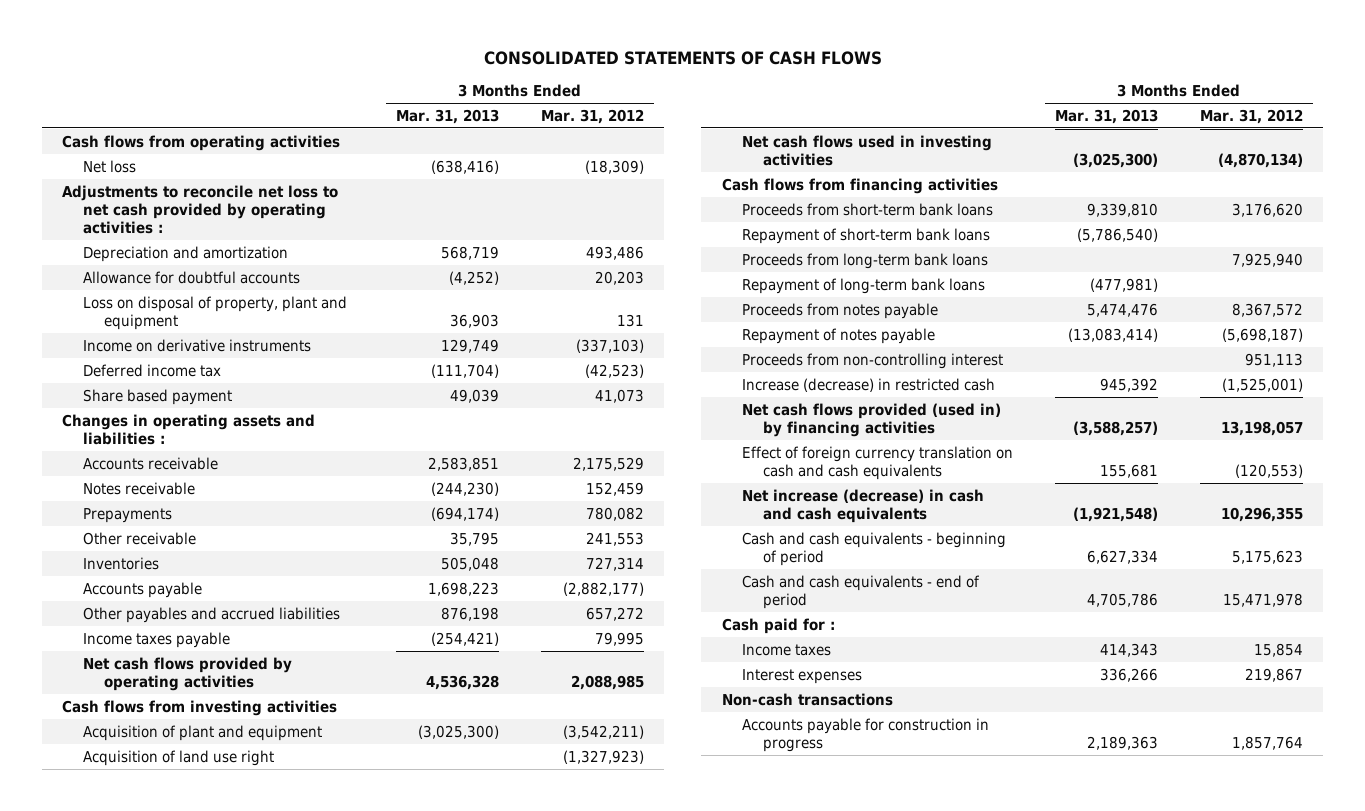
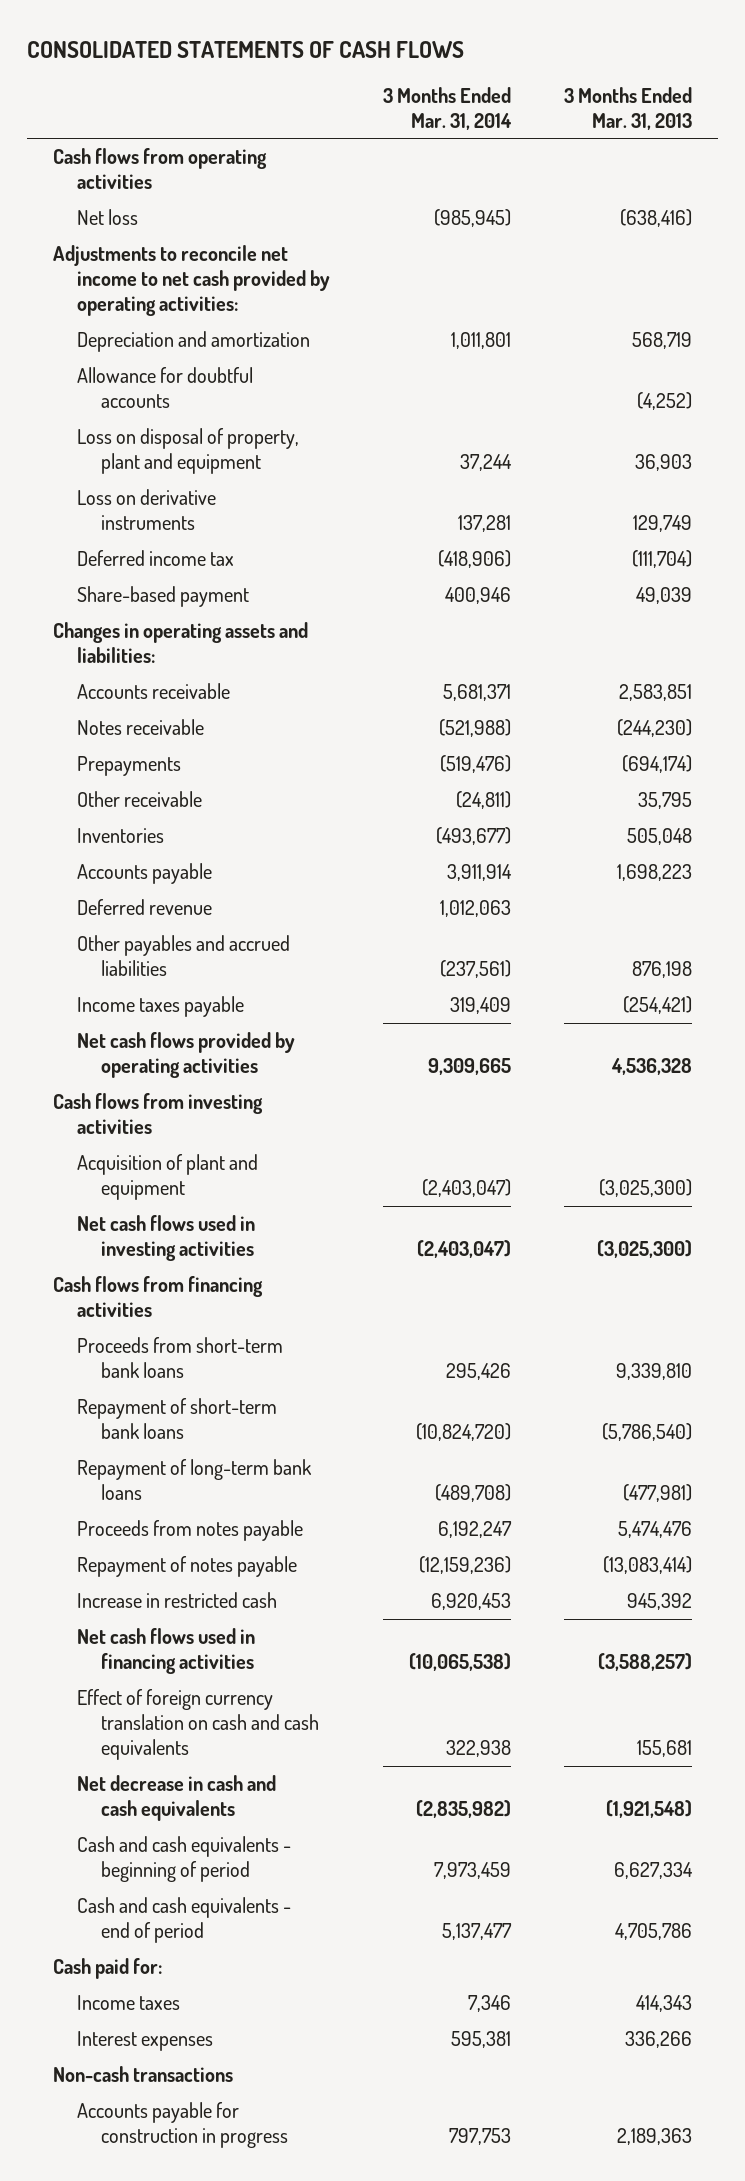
[540,108,644,124] Mar. 31, 2012 -> none
none -> [382,86,512,130] 3 Months Ended Mar. 31, 2014
[62,184,339,235] Adjustments to reconcile net loss to net cash provided by operating activities : -> [53,245,331,317] Adjustments to reconcile net income to net cash provided by operating activities:
[83,338,312,352] Income on derivative instruments -> [77,489,217,531] Loss on derivative instruments
[83,388,233,405] Share based payment -> [77,586,250,608] Share-based payment
[62,413,316,445] Changes in operating assets and liabilities : -> [53,622,309,664] Changes in operating assets and liabilities:
none -> [77,899,213,916] Deferred revenue
[83,749,275,766] Acquisition of land use right -> none
[742,252,989,269] Proceeds from long-term bank loans -> none
[742,352,1004,369] Proceeds from non-controlling interest -> none
[742,377,996,392] Increase (decrease) in restricted cash -> [77,1592,278,1609] Increase in restricted cash
[742,402,1002,437] Net cash flows provided (used in) by financing activities -> [77,1628,256,1675] Net cash flows used in financing activities
[742,488,985,523] Net increase (decrease) in cash and cash equivalents -> [77,1775,277,1822] Net decrease in cash and cash equivalents
[721,617,835,634] Cash paid for : -> [53,1958,163,1980] Cash paid for:

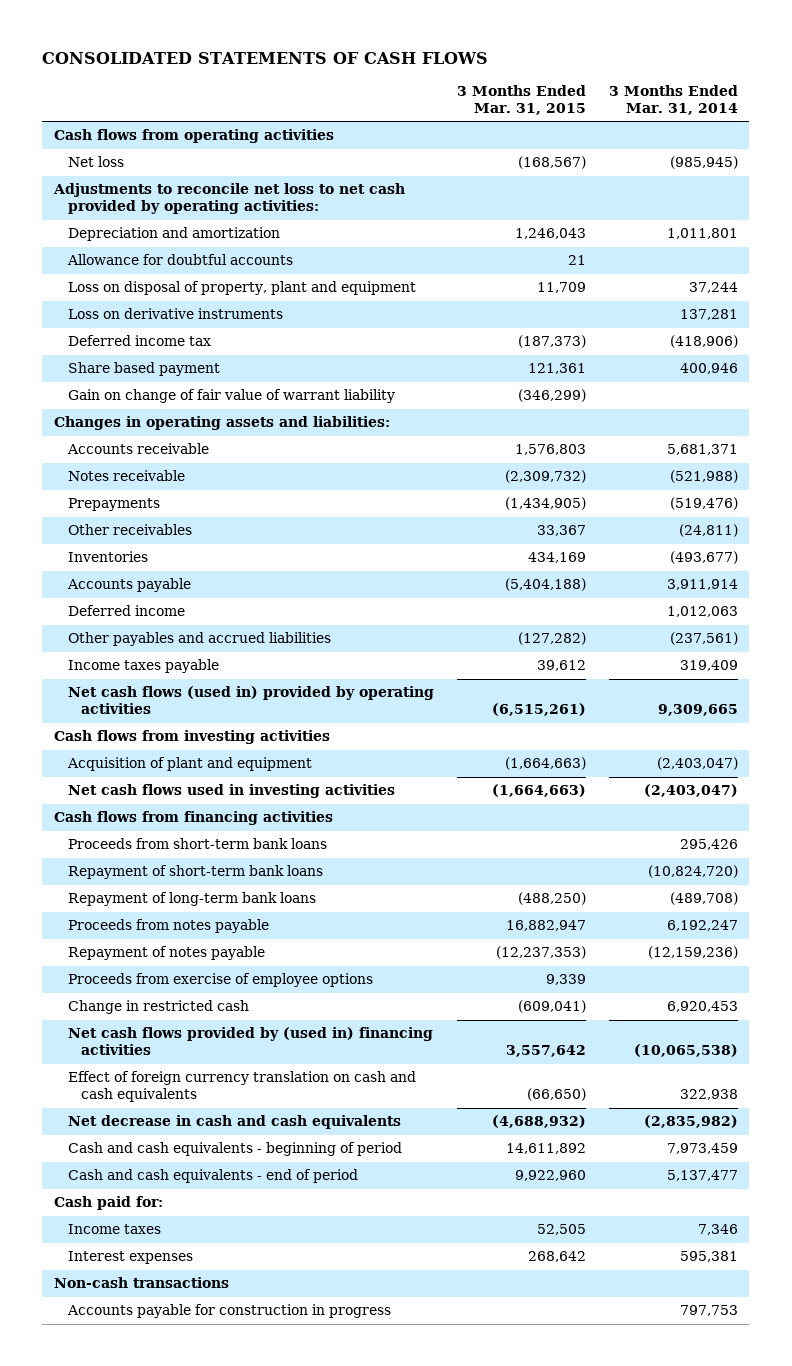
[563,86,692,130] 3 Months Ended Mar. 31, 2013 -> none
none -> [456,84,586,115] 3 Months Ended Mar. 31, 2015
[53,245,331,317] Adjustments to reconcile net income to net cash provided by operating activities: -> [52,183,405,215] Adjustments to reconcile net loss to net cash provided by operating activities:
[77,586,250,608] Share-based payment -> [67,362,220,377] Share based payment
none -> [67,389,395,404] Gain on change of fair value of warrant liability
[77,791,203,808] Other receivable -> [67,524,192,536] Other receivables
[77,899,213,916] Deferred revenue -> [67,605,185,617] Deferred income
[77,1032,296,1079] Net cash flows provided by operating activities -> [67,686,434,715] Net cash flows (used in) provided by operating activities
none -> [67,973,373,988] Proceeds from exercise of employee options
[77,1592,278,1609] Increase in restricted cash -> [67,1000,249,1015] Change in restricted cash
[77,1628,256,1675] Net cash flows used in financing activities -> [67,1027,433,1056] Net cash flows provided by (used in) financing activities

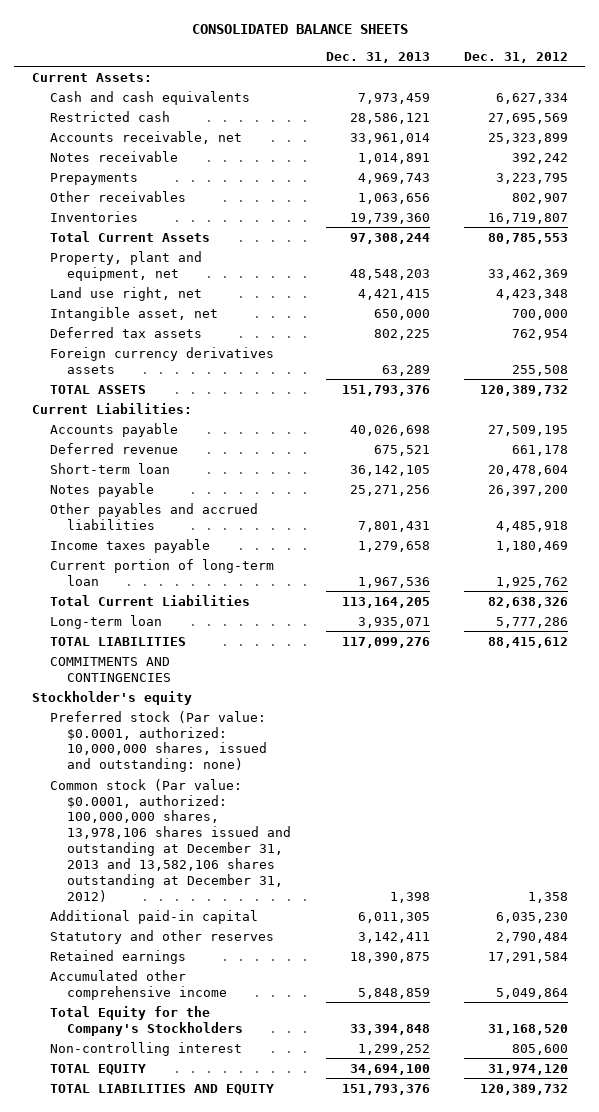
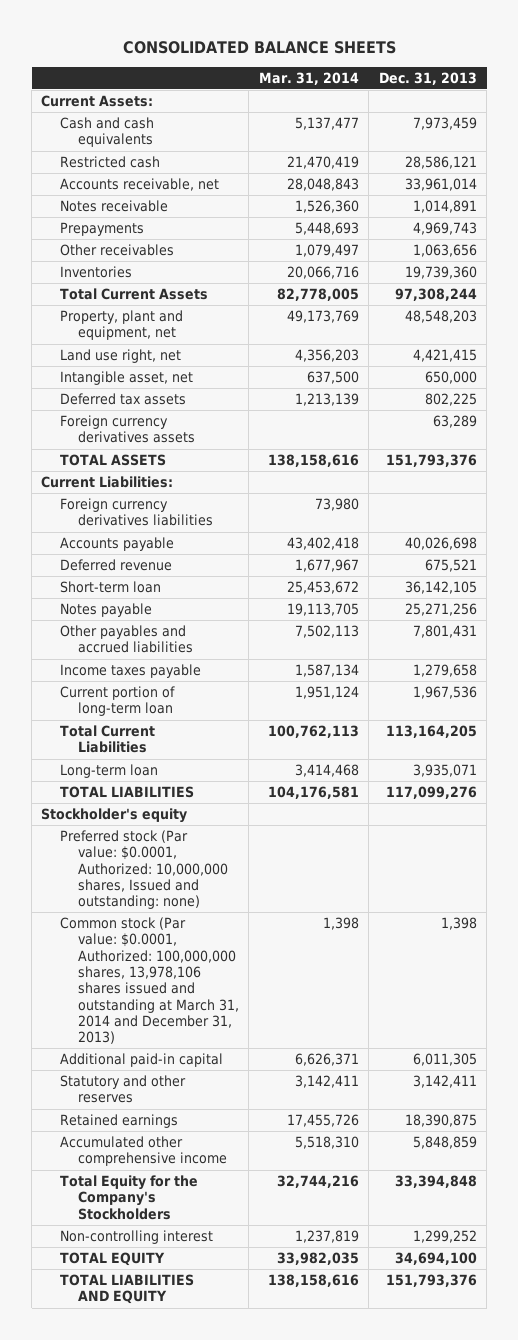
[463,51,568,63] Dec. 31, 2012 -> none
none -> [258,71,359,85] Mar. 31, 2014
none -> [59,498,213,527] Foreign currency derivatives liabilities
[49,656,172,682] COMMITMENTS AND CONTINGENCIES -> none
[49,710,268,773] Preferred stock (Par value: $0.0001, authorized: 10,000,000 shares, issued and outstanding: none) -> [59,830,228,910] Preferred stock (Par value: $0.0001, Authorized: 10,000,000 shares, Issued and outstanding: none)
[49,778,292,902] Common stock (Par value: $0.0001, authorized: 100,000,000 shares, 13,978,106 shares issued and outstanding at December 31, 2013 and 13,582,106 shares outstanding at December 31, 2012) -> [59,917,239,1045] Common stock (Par value: $0.0001, Authorized: 100,000,000 shares, 13,978,106 shares issued and outstanding at March 31, 2014 and December 31, 2013)

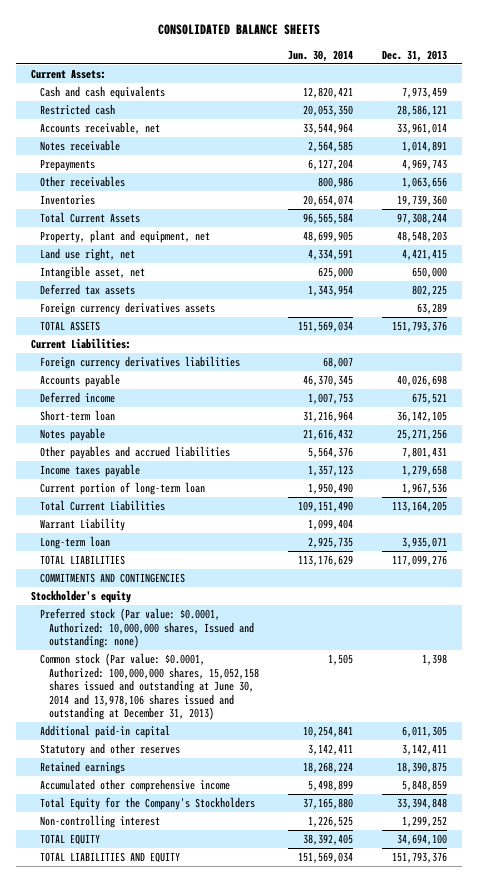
[258,71,359,85] Mar. 31, 2014 -> none
none -> [287,49,353,62] Jun. 30, 2014
[59,559,172,572] Deferred revenue -> [39,392,115,404] Deferred income
none -> [39,518,125,532] Warrant Liability
none -> [39,573,185,584] COMMITMENTS AND CONTINGENCIES
[59,917,239,1045] Common stock (Par value: $0.0001, Authorized: 100,000,000 shares, 13,978,106 shares issued and outstanding at March 31, 2014 and December 31, 2013) -> [39,653,259,721] Common stock (Par value: $0.0001, Authorized: 100,000,000 shares, 15,052,158 shares issued and outstanding at June 30, 2014 and 13,978,106 shares issued and outstanding at December 31, 2013)

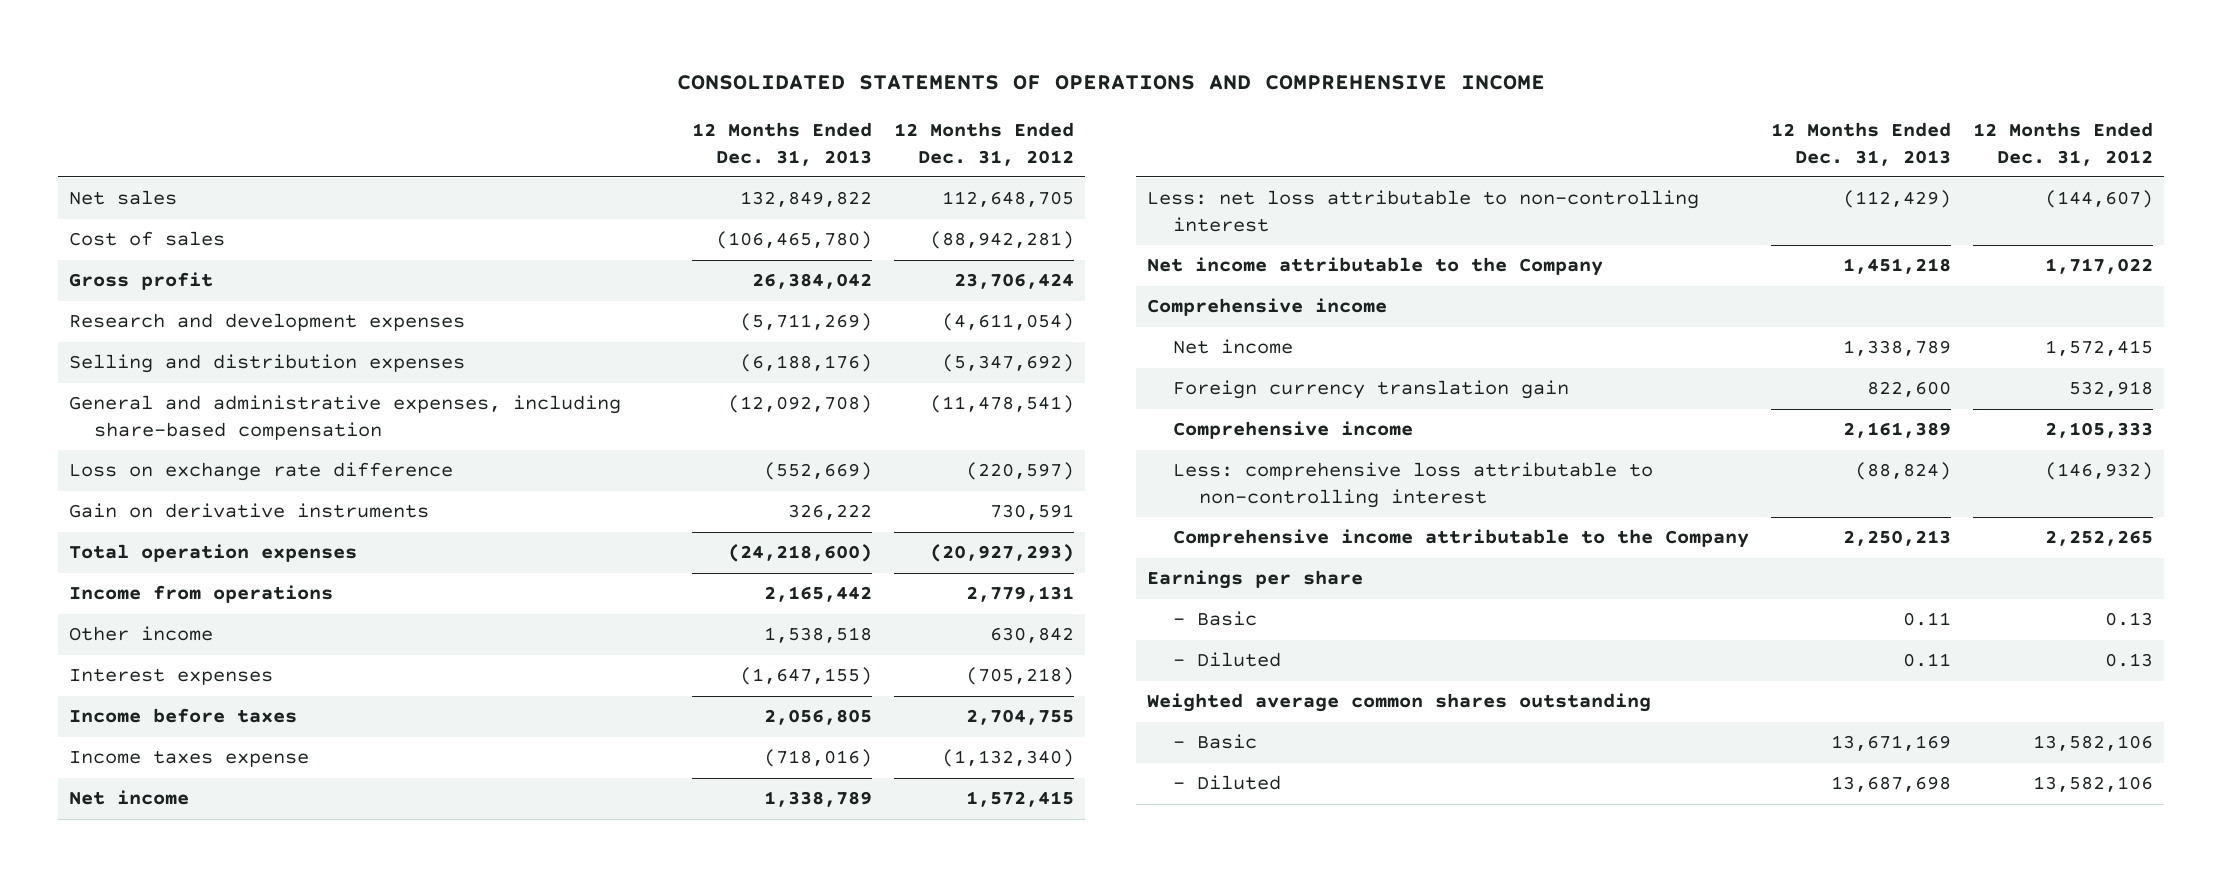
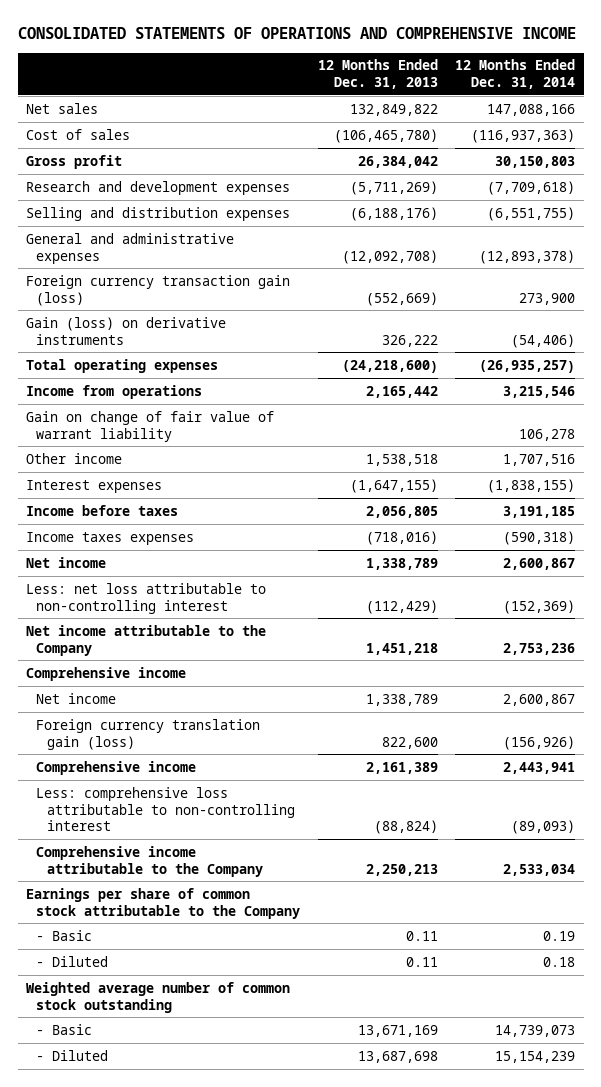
[894,122,1075,166] 12 Months Ended Dec. 31, 2012 -> none
none -> [455,59,576,90] 12 Months Ended Dec. 31, 2014
[68,395,621,440] General and administrative expenses, including share-based compensation -> [26,232,235,264] General and administrative expenses
[68,462,453,482] Loss on exchange rate difference -> [26,274,291,306] Foreign currency transaction gain (loss)
[68,503,429,519] Gain on derivative instruments -> [26,316,227,345] Gain (loss) on derivative instruments
[68,544,357,563] Total operation expenses -> [26,358,219,373] Total operating expenses
none -> [26,410,275,442] Gain on change of fair value of warrant liability
[68,750,309,768] Income taxes expense -> [26,531,195,545] Income taxes expenses
[1172,380,1569,400] Foreign currency translation gain -> [36,718,261,750] Foreign currency translation gain (loss)
[1147,570,1364,590] Earnings per share -> [26,887,301,919] Earnings per share of common stock attributable to the Company
[1147,693,1652,713] Weighted average common shares outstanding -> [26,981,291,1013] Weighted average number of common stock outstanding

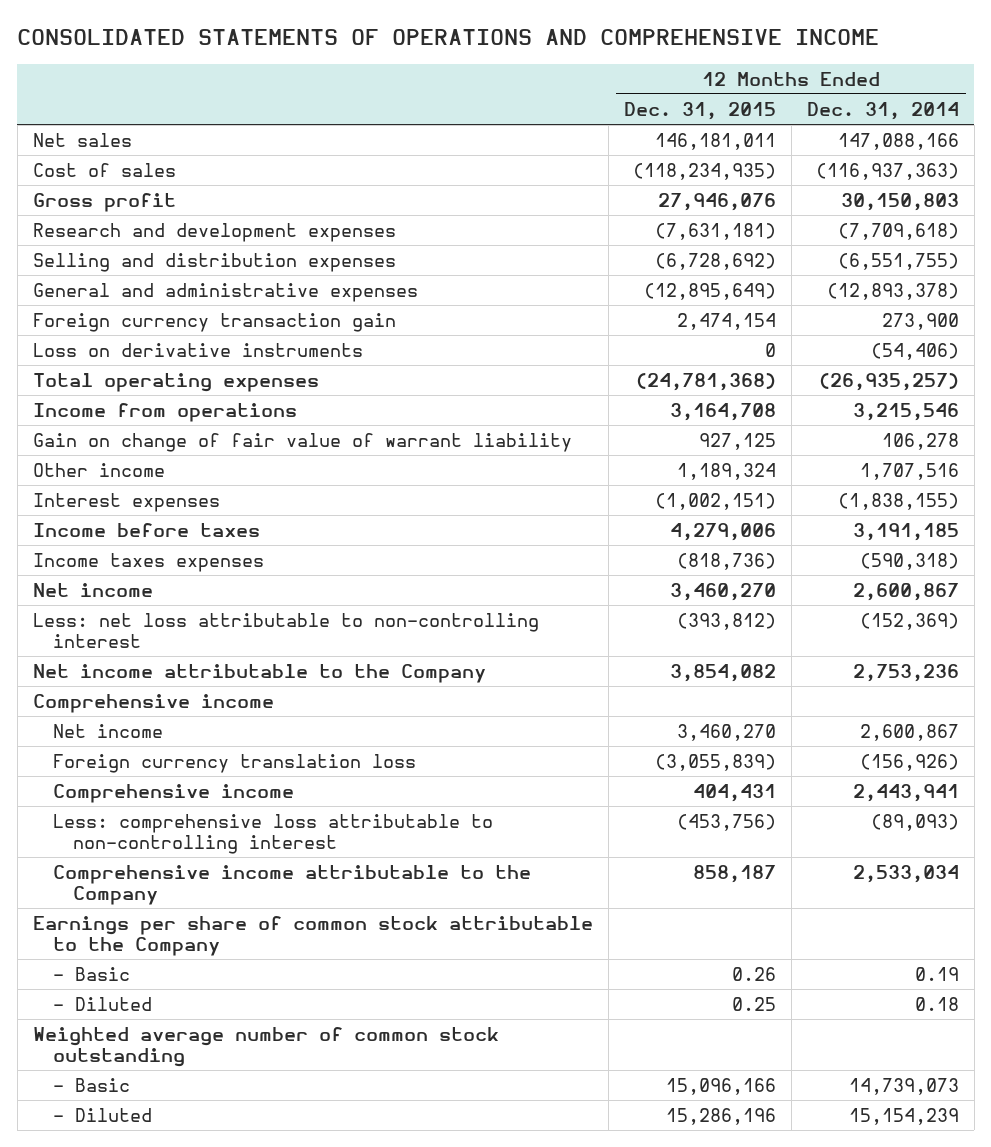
[317,59,438,90] 12 Months Ended Dec. 31, 2013 -> none
none -> [623,101,776,120] Dec. 31, 2015
[26,274,291,306] Foreign currency transaction gain (loss) -> [32,313,396,333] Foreign currency transaction gain
[26,316,227,345] Gain (loss) on derivative instruments -> [32,343,363,358] Loss on derivative instruments
[36,718,261,750] Foreign currency translation gain (loss) -> [52,754,416,774] Foreign currency translation loss

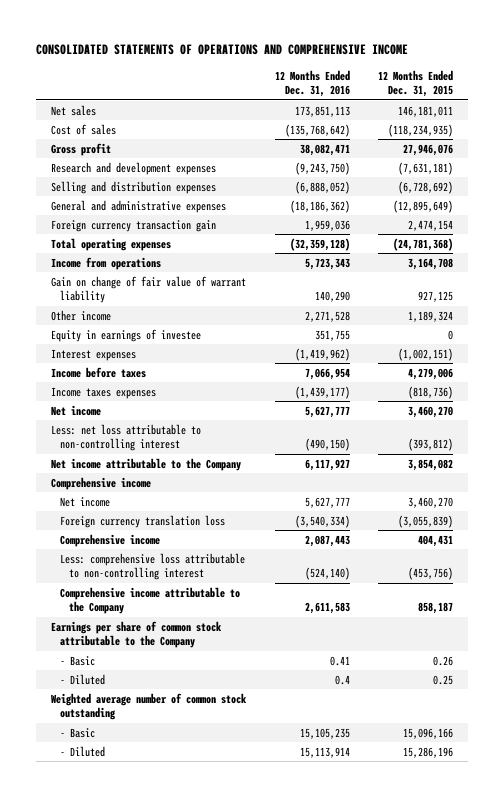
[806,101,959,120] Dec. 31, 2014 -> none
none -> [274,69,350,98] 12 Months Ended Dec. 31, 2016
[32,343,363,358] Loss on derivative instruments -> none
none -> [50,328,201,342] Equity in earnings of investee

